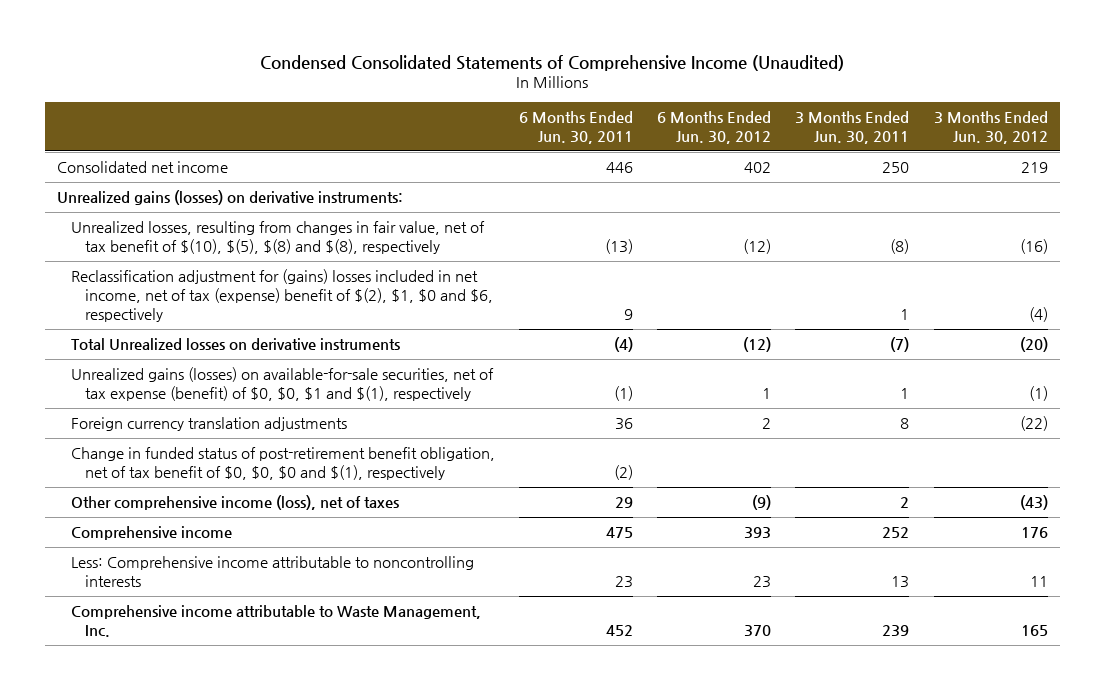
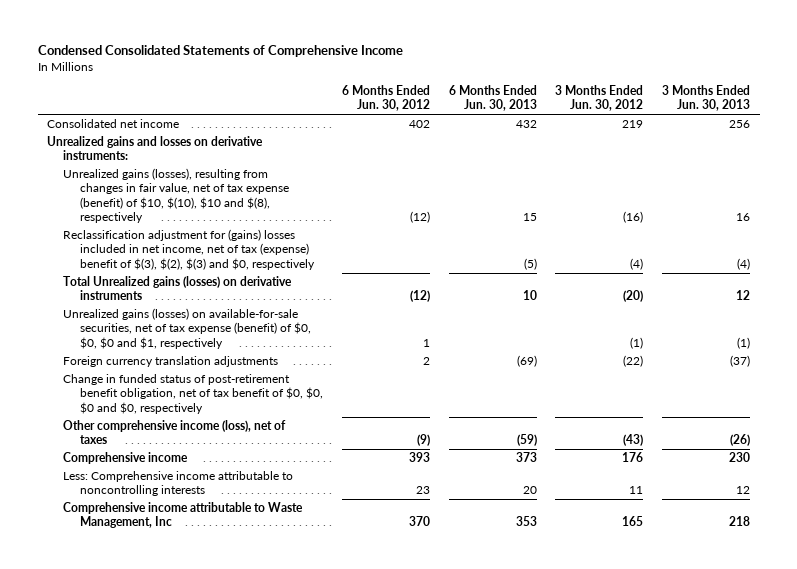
[260,54,845,71] Condensed Consolidated Statements of Comprehensive Income (Unaudited) -> [37,45,403,58] Condensed Consolidated Statements of Comprehensive Income
[519,110,634,144] 6 Months Ended Jun. 30, 2011 -> none
[795,110,910,144] 3 Months Ended Jun. 30, 2011 -> none
none -> [448,84,537,112] 6 Months Ended Jun. 30, 2013
none -> [662,84,751,112] 3 Months Ended Jun. 30, 2013
[57,190,404,206] Unrealized gains (losses) on derivative instruments: -> [46,135,263,161] Unrealized gains and losses on derivative instruments:
[71,221,486,254] Unrealized losses, resulting from changes in fair value, net of tax benefit of $(10), $(5), $(8) and $(8), respectively -> [63,167,290,224] Unrealized gains (losses), resulting from changes in fair value, net of tax expense (benefit) of $10, $(10), $10 and $(8), respectively
[71,269,494,322] Reclassification adjustment for (gains) losses included in net income, net of tax (expense) benefit of $(2), $1, $0 and $6, respectively -> [63,228,316,270] Reclassification adjustment for (gains) losses included in net income, net of tax (expense) benefit of $(3), $(2), $(3) and $0, respectively
[71,338,401,351] Total Unrealized losses on derivative instruments -> [63,275,293,301] Total Unrealized gains (losses) on derivative instruments
[71,367,495,401] Unrealized gains (losses) on available-for-sale securities, net of tax expense (benefit) of $0, $0, $1 and $(1), respectively -> [63,307,312,349] Unrealized gains (losses) on available-for-sale securities, net of tax expense (benefit) of $0, $0, $0 and $1, respectively
[71,447,496,480] Change in funded status of post-retirement benefit obligation, net of tax benefit of $0, $0, $0 and $(1), respectively -> [63,373,324,414] Change in funded status of post-retirement benefit obligation, net of tax benefit of $0, $0, $0 and $0, respectively
[71,605,482,637] Comprehensive income attributable to Waste Management, Inc. -> [63,501,304,529] Comprehensive income attributable to Waste Management, Inc

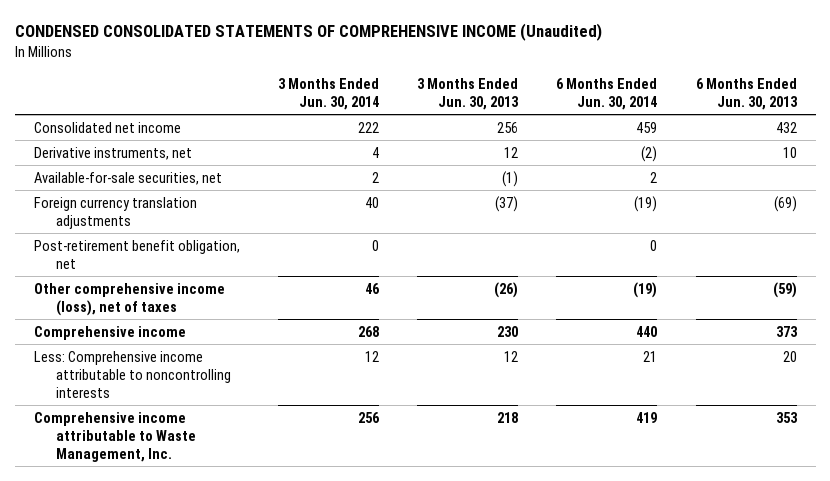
[37,45,403,58] Condensed Consolidated Statements of Comprehensive Income -> [14,23,602,42] CONDENSED CONSOLIDATED STATEMENTS OF COMPREHENSIVE INCOME (Unaudited)
[341,84,430,112] 6 Months Ended Jun. 30, 2012 -> none
[555,84,644,112] 3 Months Ended Jun. 30, 2012 -> none
none -> [278,77,380,110] 3 Months Ended Jun. 30, 2014
none -> [556,77,658,110] 6 Months Ended Jun. 30, 2014
[46,135,263,161] Unrealized gains and losses on derivative instruments: -> none
[63,167,290,224] Unrealized gains (losses), resulting from changes in fair value, net of tax expense (benefit) of $10, $(10), $10 and $(8), respectively -> none
[63,228,316,270] Reclassification adjustment for (gains) losses included in net income, net of tax (expense) benefit of $(3), $(2), $(3) and $0, respectively -> none
[63,275,293,301] Total Unrealized gains (losses) on derivative instruments -> [33,146,192,160] Derivative instruments, net
[63,307,312,349] Unrealized gains (losses) on available-for-sale securities, net of tax expense (benefit) of $0, $0, $0 and $1, respectively -> [33,171,222,185] Available-for-sale securities, net
[63,373,324,414] Change in funded status of post-retirement benefit obligation, net of tax benefit of $0, $0, $0 and $0, respectively -> [33,239,240,269] Post-retirement benefit obligation, net
[63,501,304,529] Comprehensive income attributable to Waste Management, Inc -> [33,411,196,462] Comprehensive income attributable to Waste Management, Inc.

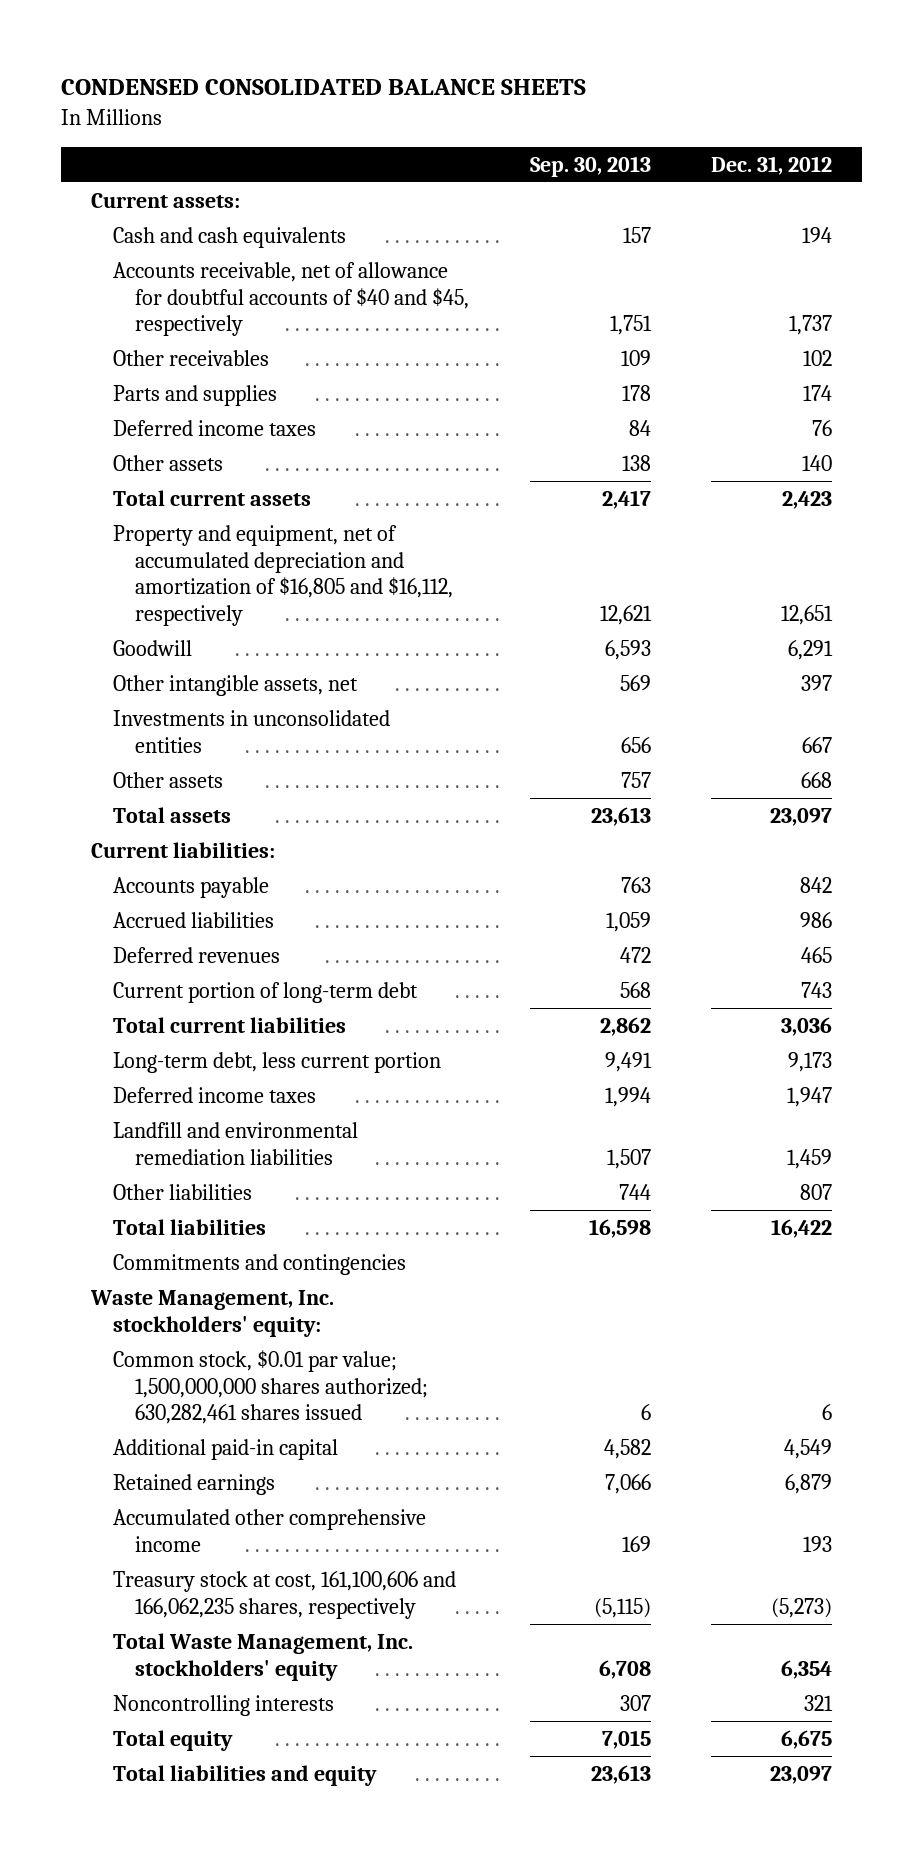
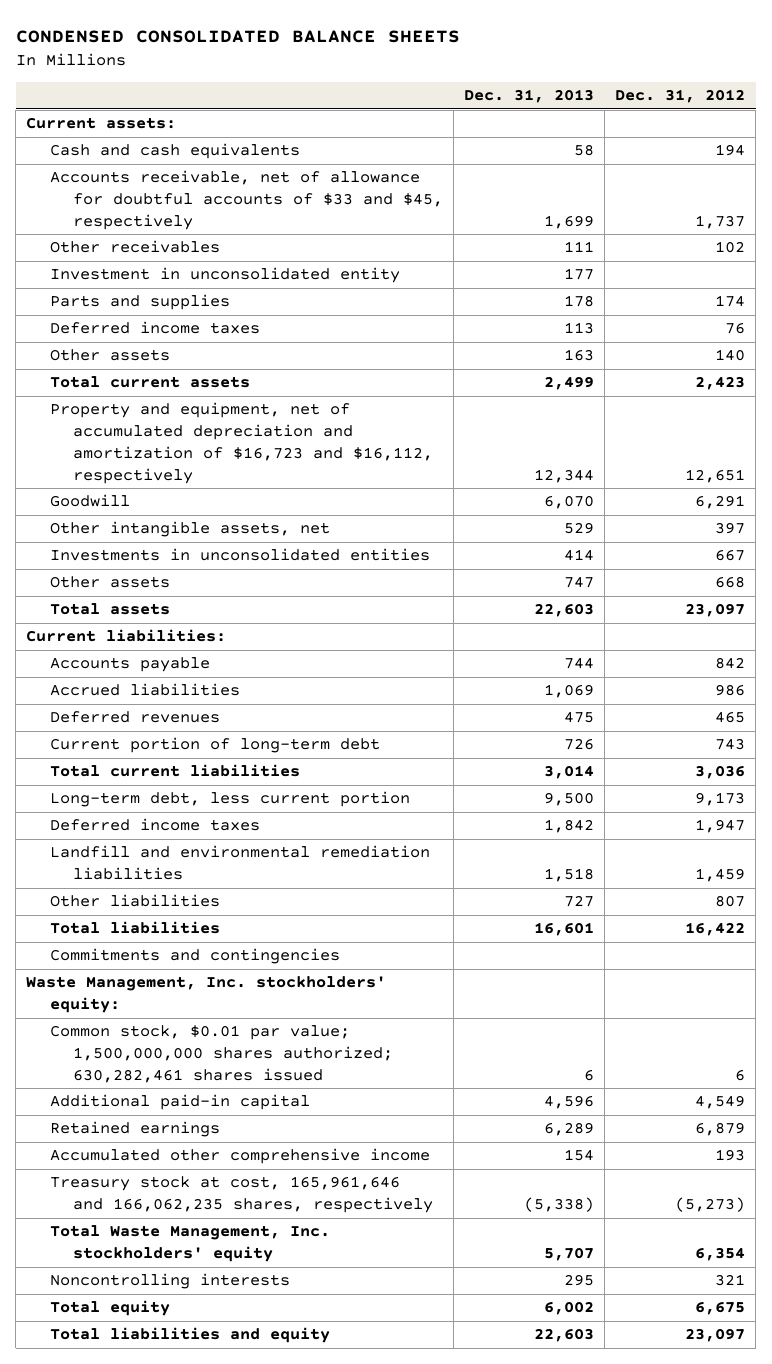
[529,155,651,177] Sep. 30, 2013 -> none
none -> [464,89,595,104] Dec. 31, 2013
[113,261,470,337] Accounts receivable, net of allowance for doubtful accounts of $40 and $45, respectively -> [49,170,443,231] Accounts receivable, net of allowance for doubtful accounts of $33 and $45, respectively
none -> [49,267,400,284] Investment in unconsolidated entity
[113,524,454,626] Property and equipment, net of accumulated depreciation and amortization of $16,805 and $16,112, respectively -> [49,402,433,484] Property and equipment, net of accumulated depreciation and amortization of $16,723 and $16,112, respectively
[113,1570,457,1619] Treasury stock at cost, 161,100,606 and 166,062,235 shares, respectively -> [49,1176,433,1214] Treasury stock at cost, 165,961,646 and 166,062,235 shares, respectively

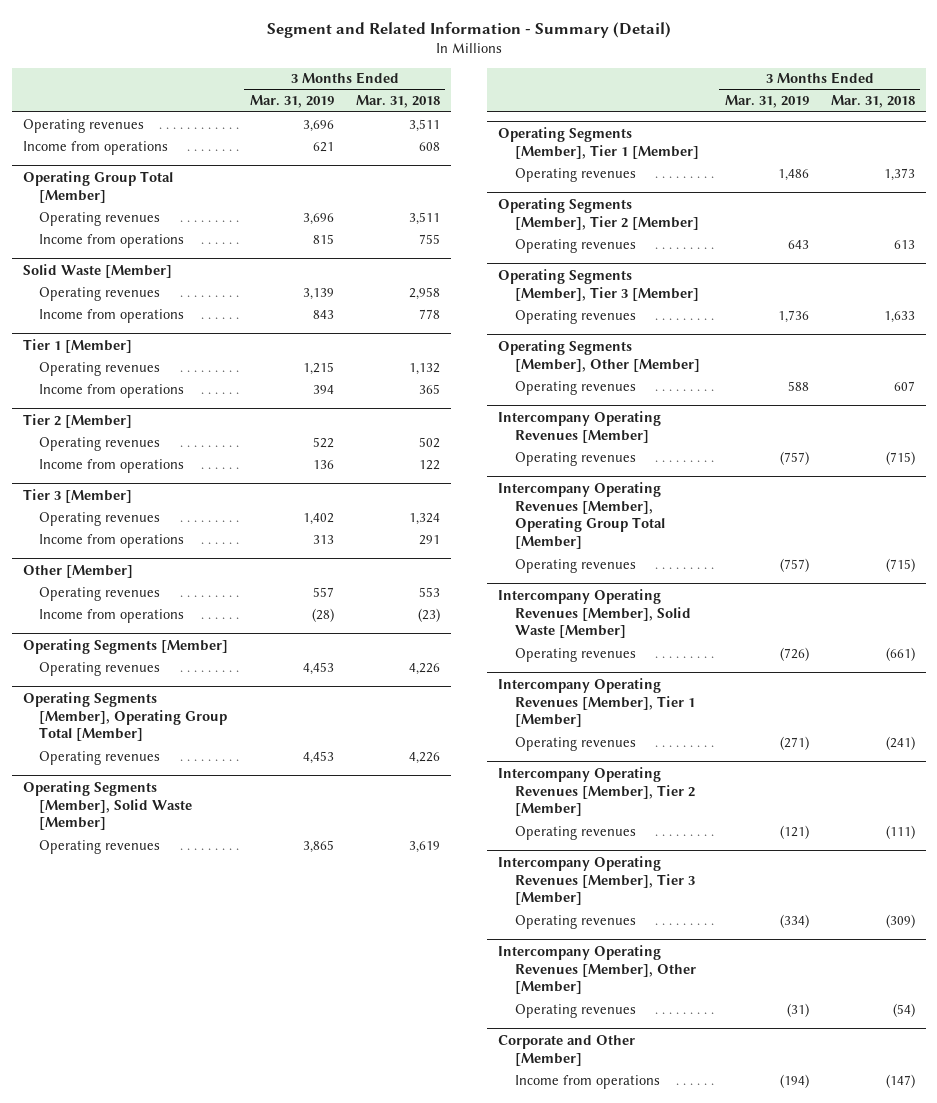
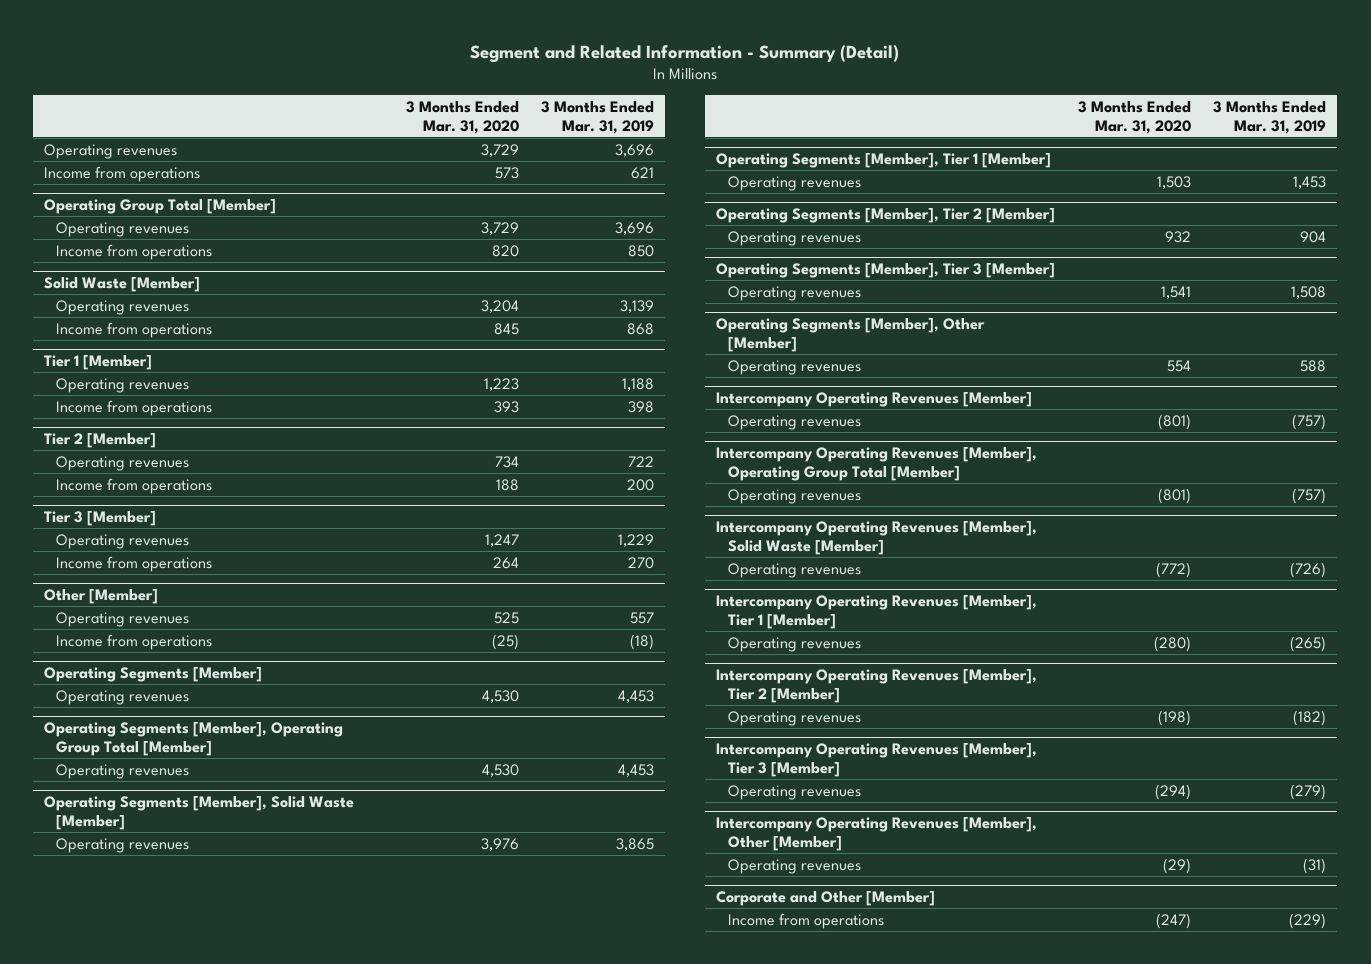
[355,95,440,109] Mar. 31, 2018 -> none
none -> [405,100,519,134] 3 Months Ended Mar. 31, 2020
[312,233,334,244] 815 -> [628,244,655,257] 850
[312,309,334,319] 843 -> [627,322,655,335] 868
[302,361,334,375] 1,215 -> [622,377,655,391] 1,188
[312,384,334,394] 394 -> [628,400,655,413] 398
[312,436,334,448] 522 -> [628,455,655,467] 722
[312,459,334,469] 136 -> [627,478,655,491] 200
[302,512,334,525] 1,402 -> [618,533,655,547] 1,229
[312,534,334,544] 313 -> [628,556,655,569] 270
[311,607,334,622] (28) -> [630,633,655,650] (18)
[777,168,809,181] 1,486 -> [1293,175,1327,189] 1,453
[787,239,809,249] 643 -> [1300,230,1327,243] 904
[777,309,809,323] 1,736 -> [1291,285,1327,299] 1,508
[779,735,809,750] (271) -> [1290,635,1327,652] (265)
[779,824,809,839] (121) -> [1293,709,1327,726] (182)
[779,913,809,928] (334) -> [1290,783,1327,800] (279)
[779,1073,809,1088] (194) -> [1289,912,1327,929] (229)

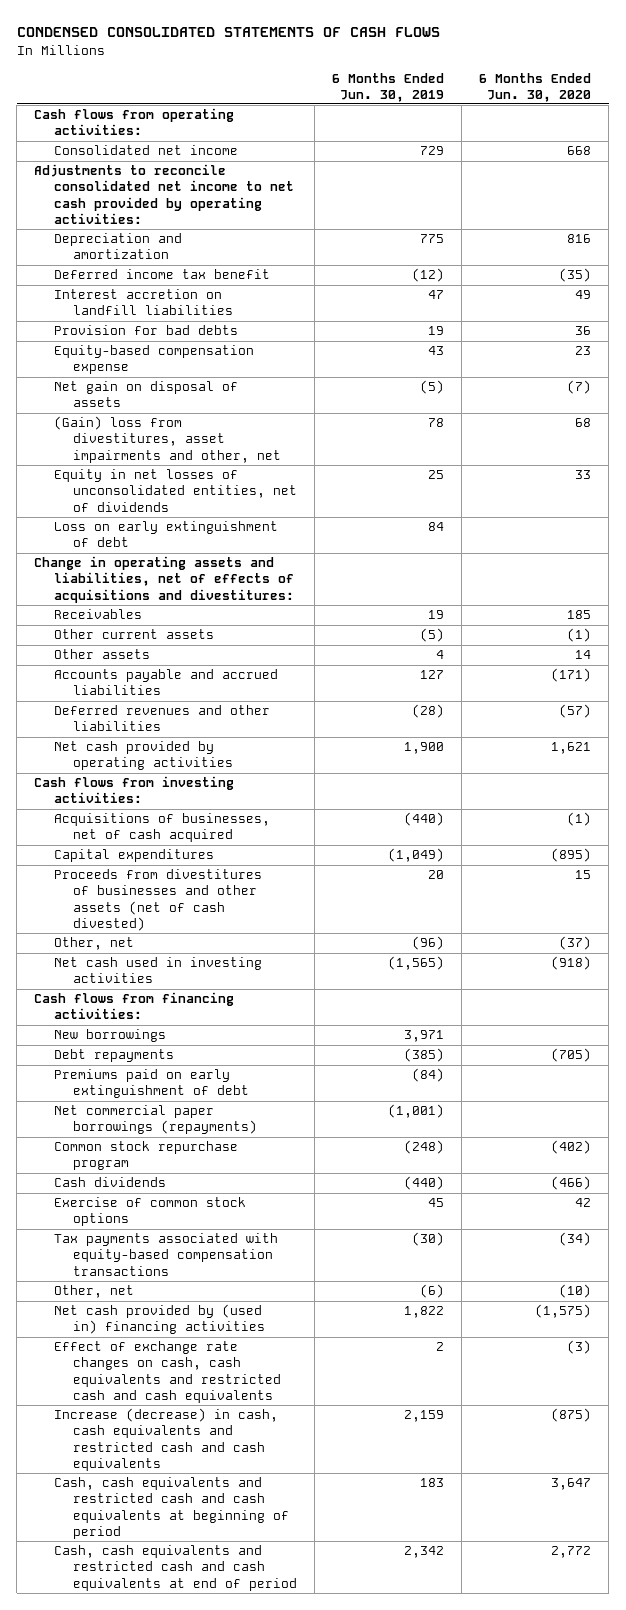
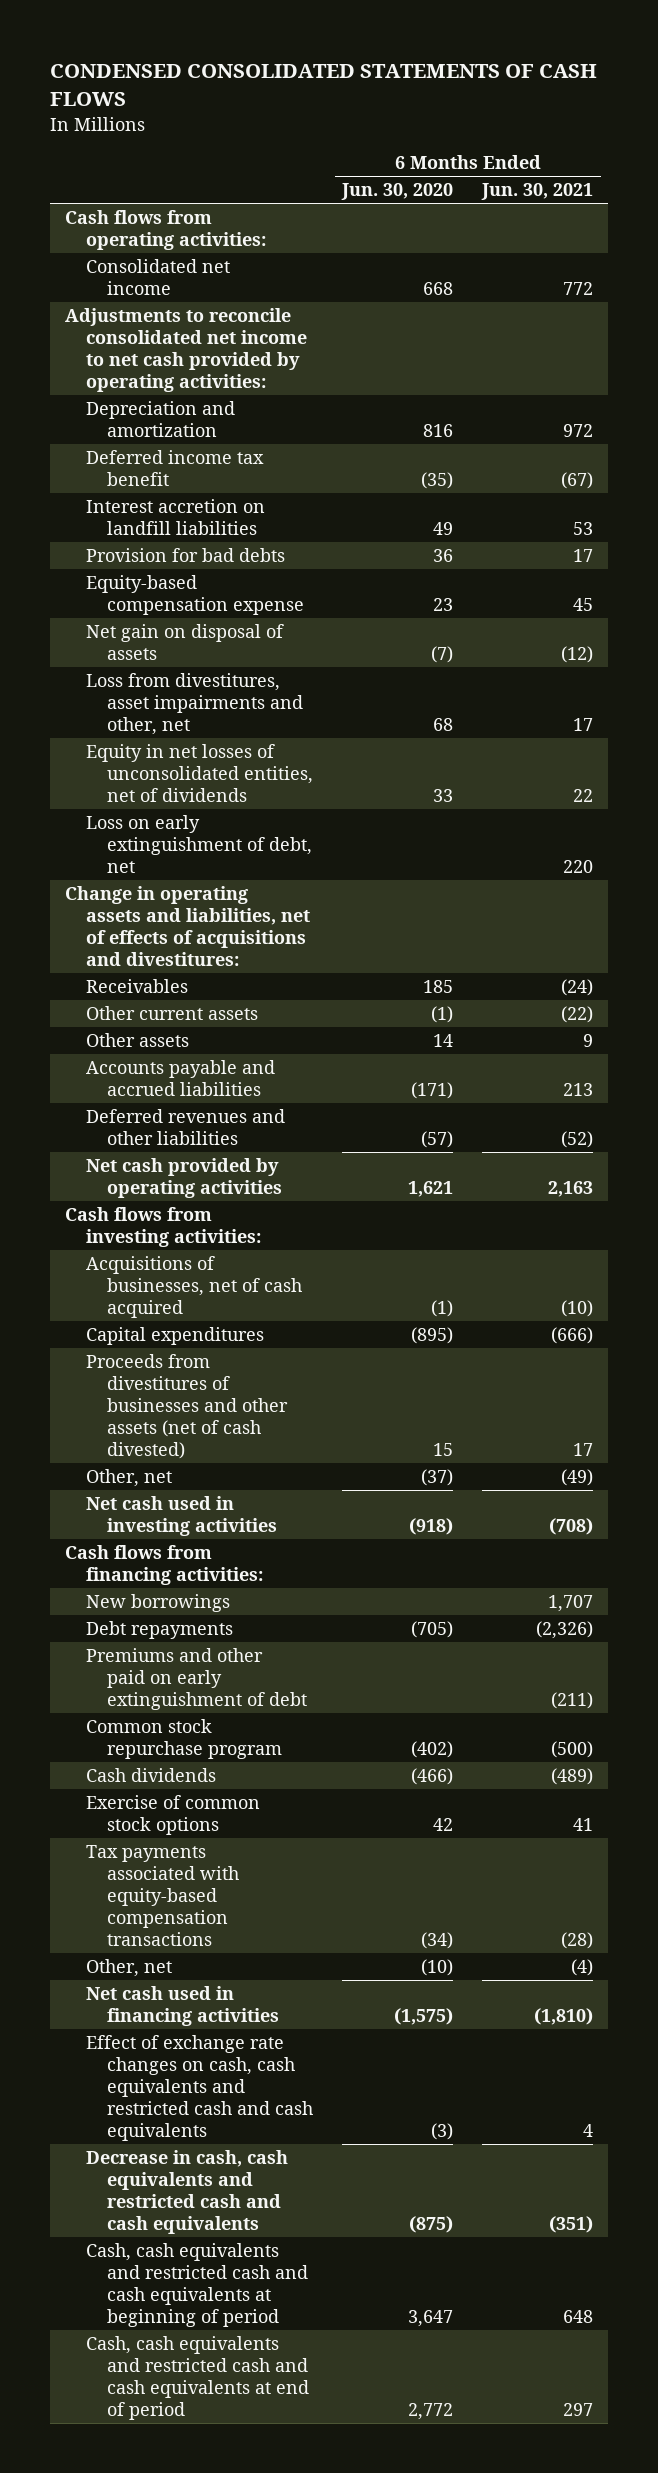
[332,72,445,102] 6 Months Ended Jun. 30, 2019 -> none
none -> [481,183,594,201] Jun. 30, 2021
[53,416,281,463] (Gain) loss from divestitures, asset impairments and other, net -> [85,673,303,736] Loss from divestitures, asset impairments and other, net
[53,521,278,548] Loss on early extinguishment of debt -> [85,815,312,874] Loss on early extinguishment of debt, net
[53,1105,257,1135] Net commercial paper borrowings (repayments) -> none
[53,1069,249,1099] Premiums paid on early extinguishment of debt -> [85,1648,307,1711] Premiums and other paid on early extinguishment of debt
[53,1304,265,1335] Net cash provided by (used in) financing activities -> [85,1986,279,2027] Net cash used in financing activities
[53,1408,278,1471] Increase (decrease) in cash, cash equivalents and restricted cash and cash equivalents -> [85,2150,288,2235] Decrease in cash, cash equivalents and restricted cash and cash equivalents

